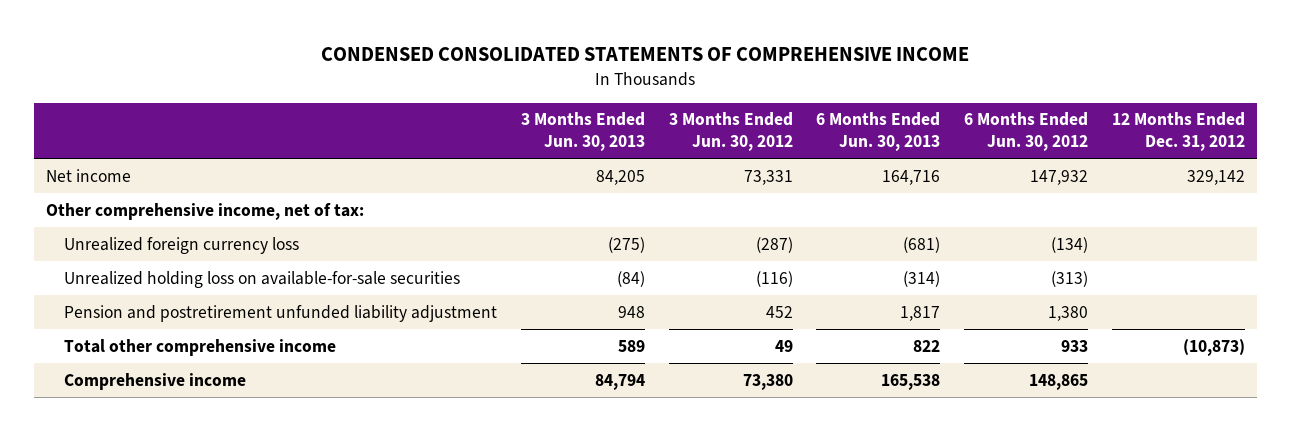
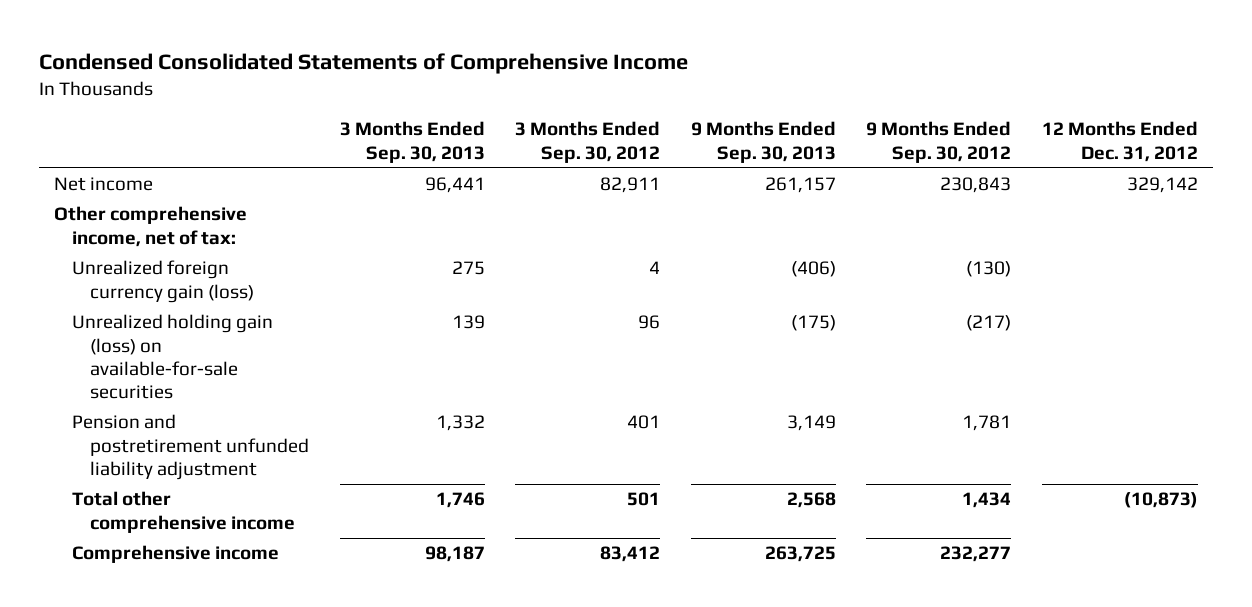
[321,47,970,62] CONDENSED CONSOLIDATED STATEMENTS OF COMPREHENSIVE INCOME -> [38,52,688,74] Condensed Consolidated Statements of Comprehensive Income
[520,112,645,152] 3 Months Ended Jun. 30, 2013 -> none
[668,112,793,152] 3 Months Ended Jun. 30, 2012 -> none
[816,112,941,152] 6 Months Ended Jun. 30, 2013 -> none
[964,112,1089,152] 6 Months Ended Jun. 30, 2012 -> none
none -> [339,121,485,163] 3 Months Ended Sep. 30, 2013
none -> [515,121,661,163] 3 Months Ended Sep. 30, 2012
none -> [690,121,836,163] 9 Months Ended Sep. 30, 2013
none -> [866,121,1012,163] 9 Months Ended Sep. 30, 2012
[63,236,299,254] Unrealized foreign currency loss -> [72,260,255,303] Unrealized foreign currency gain (loss)
[63,270,460,288] Unrealized holding loss on available-for-sale securities -> [72,314,274,400] Unrealized holding gain (loss) on available-for-sale securities

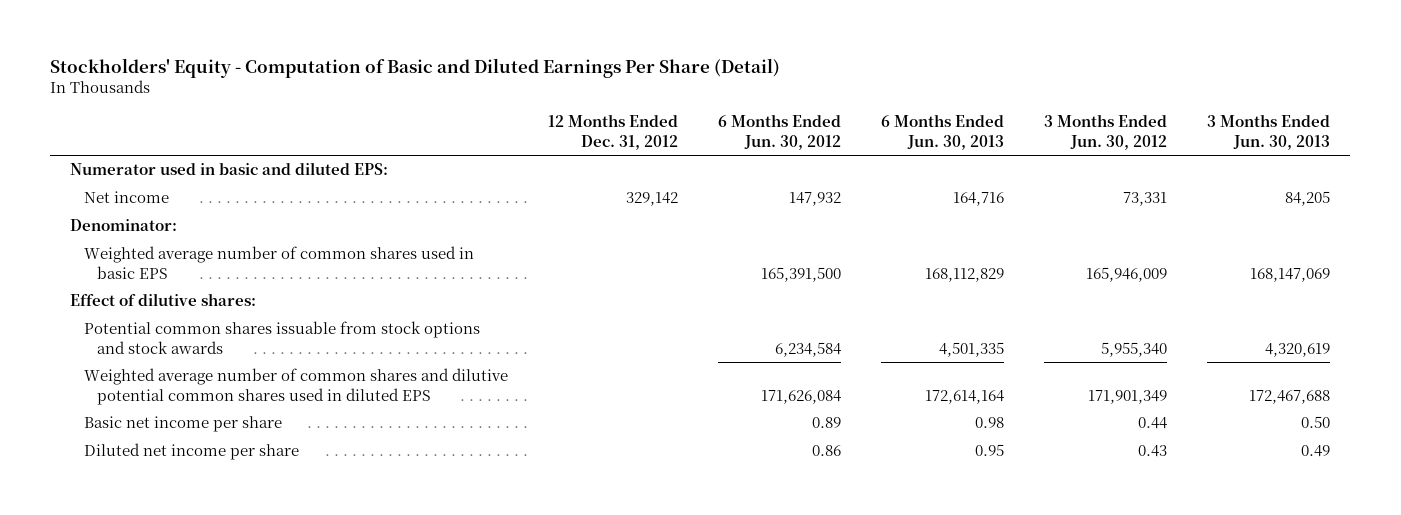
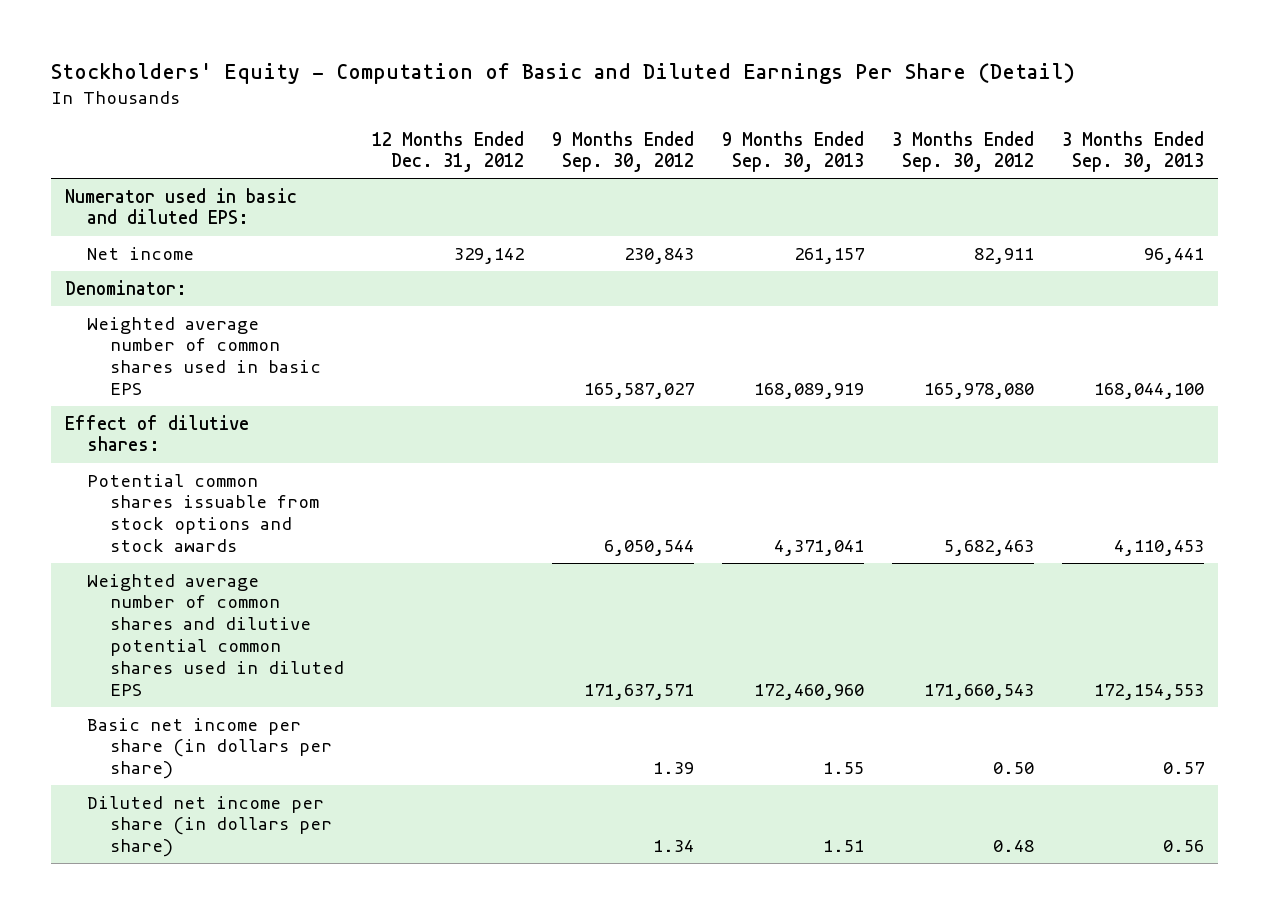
[717,114,841,150] 6 Months Ended Jun. 30, 2012 -> none
[881,114,1005,150] 6 Months Ended Jun. 30, 2013 -> none
[1044,114,1168,150] 3 Months Ended Jun. 30, 2012 -> none
[1207,114,1331,150] 3 Months Ended Jun. 30, 2013 -> none
none -> [551,130,694,173] 9 Months Ended Sep. 30, 2012
none -> [722,130,865,173] 9 Months Ended Sep. 30, 2013
none -> [892,130,1035,173] 3 Months Ended Sep. 30, 2012
none -> [1062,130,1205,173] 3 Months Ended Sep. 30, 2013
[83,416,282,433] Basic net income per share -> [87,717,332,780] Basic net income per share (in dollars per share)
[83,443,299,461] Diluted net income per share -> [87,795,332,858] Diluted net income per share (in dollars per share)

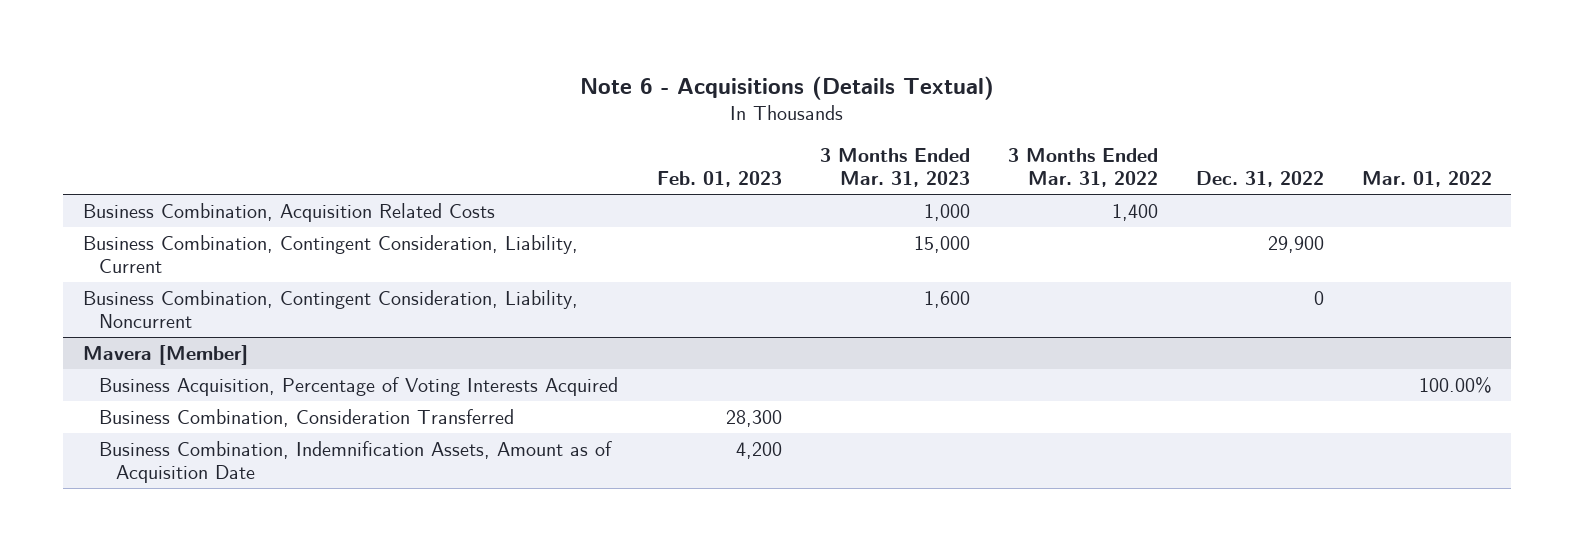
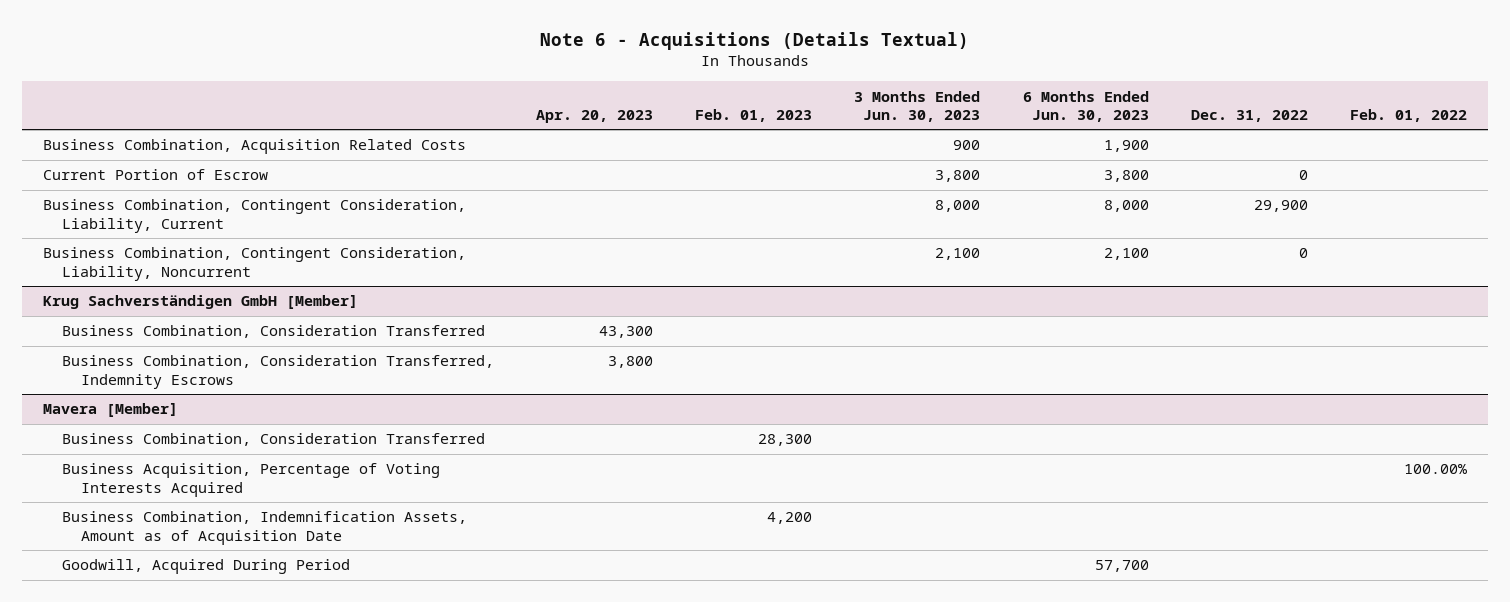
[819,148,970,188] 3 Months Ended Mar. 31, 2023 -> none
[1007,148,1158,188] 3 Months Ended Mar. 31, 2022 -> none
[1362,171,1493,188] Mar. 01, 2022 -> none
none -> [536,109,654,123] Apr. 20, 2023
none -> [854,90,981,122] 3 Months Ended Jun. 30, 2023
none -> [1022,90,1149,122] 6 Months Ended Jun. 30, 2023
none -> [1349,108,1467,122] Feb. 01, 2022
none -> [43,169,269,181] Current Portion of Escrow
none -> [43,295,359,310] Krug Sachverständigen GmbH [Member]
none -> [62,325,486,339] Business Combination, Consideration Transferred
none -> [62,355,495,389] Business Combination, Consideration Transferred, Indemnity Escrows
[99,376,619,396] Business Acquisition, Percentage of Voting Interests Acquired -> [62,463,441,497] Business Acquisition, Percentage of Voting Interests Acquired
none -> [62,559,351,575] Goodwill, Acquired During Period

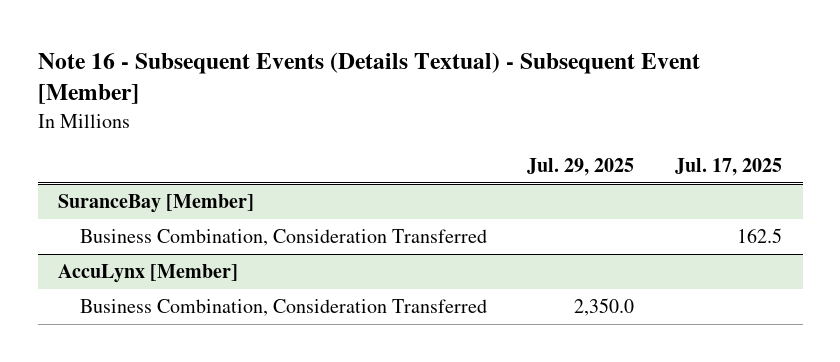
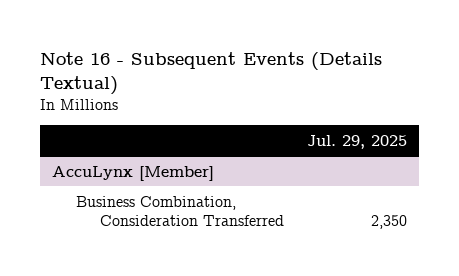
[37,51,700,105] Note 16 - Subsequent Events (Details Textual) - Subsequent Event [Member] -> [40,51,383,95] Note 16 - Subsequent Events (Details Textual)
[675,158,783,177] Jul. 17, 2025 -> none
[57,194,254,214] SuranceBay [Member] -> none
[79,229,487,247] Business Combination, Consideration Transferred -> none
[574,298,635,317] 2,350.0 -> [371,215,408,230] 2,350

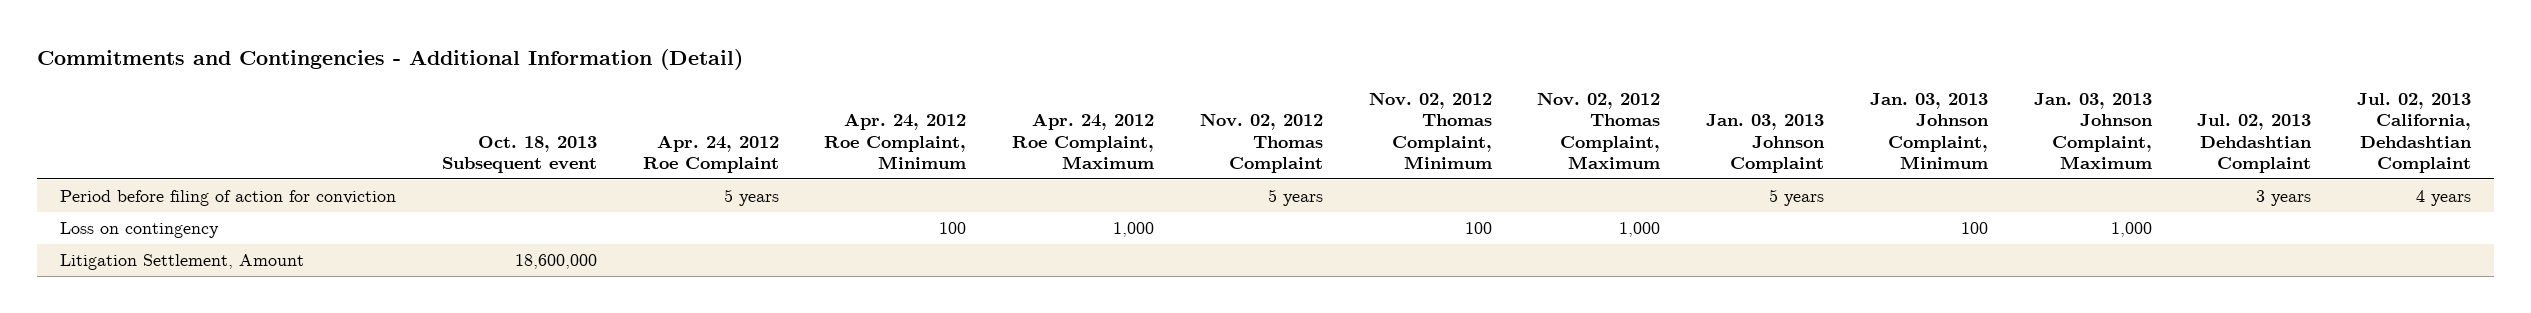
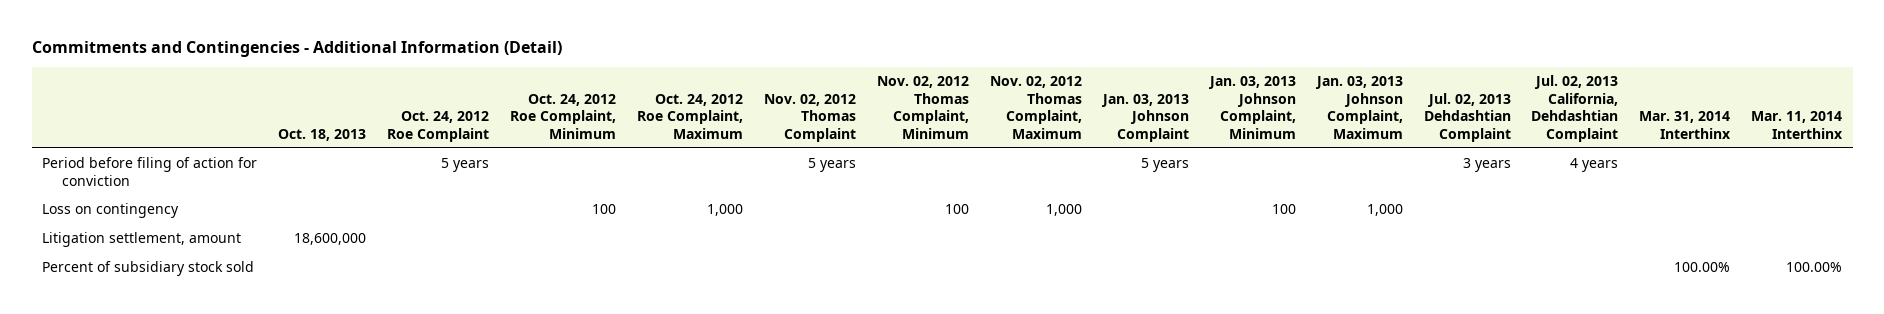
[442,135,598,173] Oct. 18, 2013 Subsequent event -> none
[642,134,779,173] Apr. 24, 2012 Roe Complaint -> none
[824,113,967,169] Apr. 24, 2012 Roe Complaint, Minimum -> none
[1012,113,1155,169] Apr. 24, 2012 Roe Complaint, Maximum -> none
none -> [277,128,366,141] Oct. 18, 2013
none -> [386,111,489,142] Oct. 24, 2012 Roe Complaint
none -> [509,93,616,139] Oct. 24, 2012 Roe Complaint, Minimum
none -> [636,93,743,139] Oct. 24, 2012 Roe Complaint, Maximum
none -> [1639,111,1732,139] Mar. 31, 2014 Interthinx
none -> [1751,111,1844,139] Mar. 11, 2014 Interthinx
[60,254,305,271] Litigation Settlement, Amount -> [42,232,242,248] Litigation settlement, amount
none -> [42,261,255,277] Percent of subsidiary stock sold

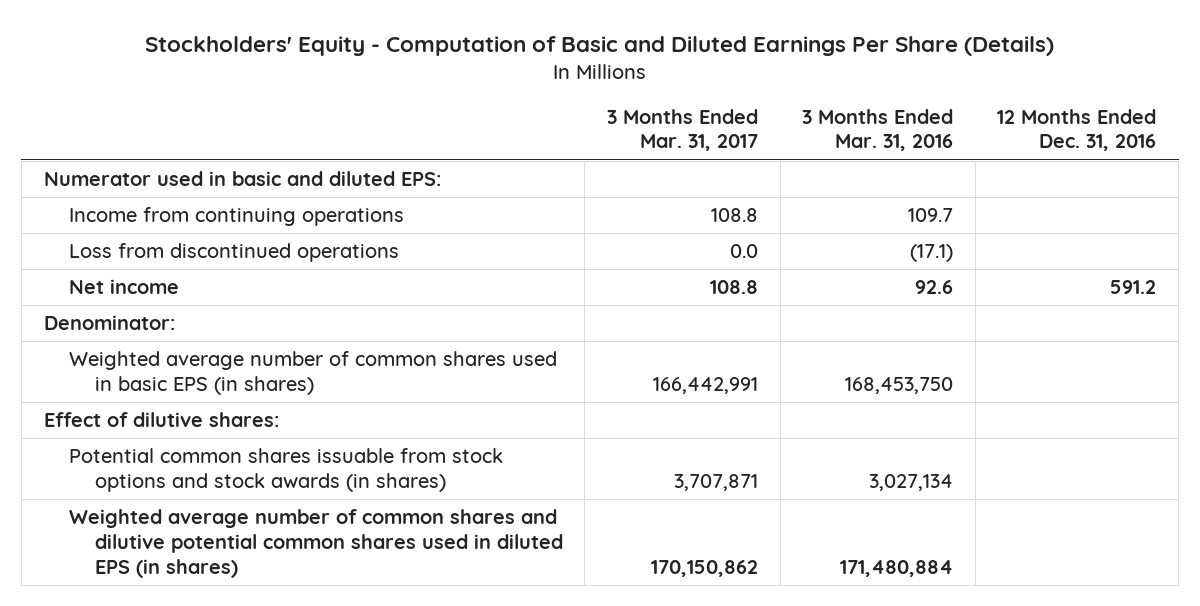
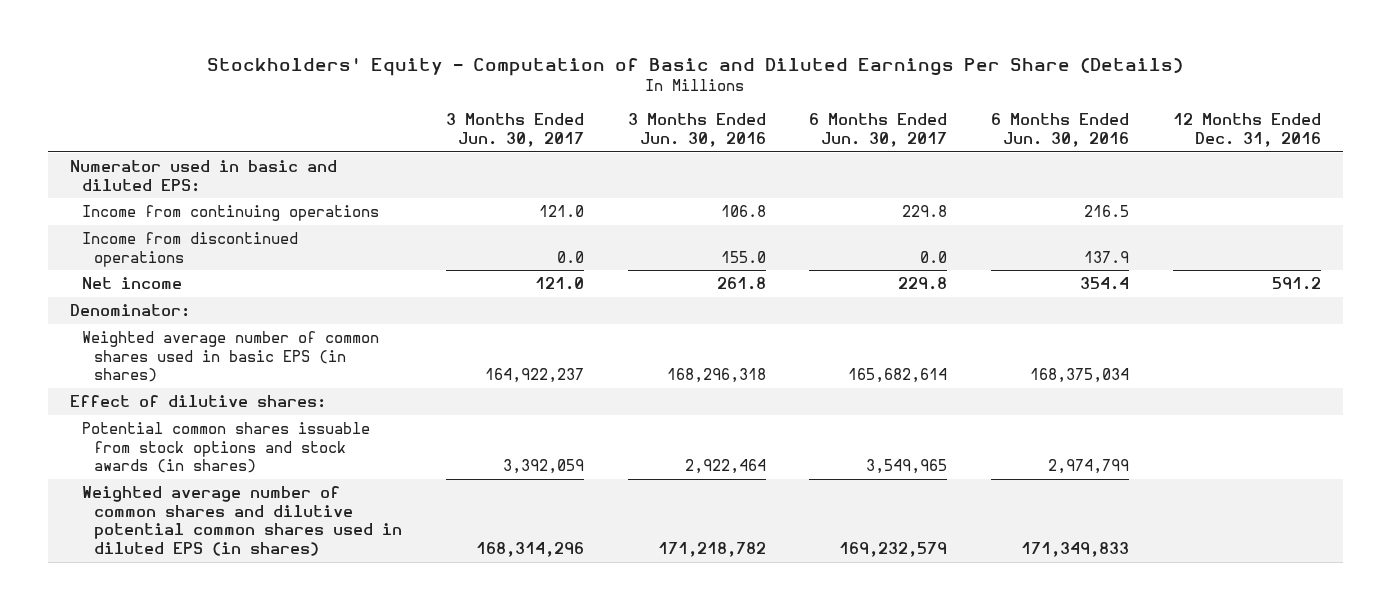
[606,108,758,152] 3 Months Ended Mar. 31, 2017 -> none
[802,108,954,152] 3 Months Ended Mar. 31, 2016 -> none
none -> [445,113,584,148] 3 Months Ended Jun. 30, 2017
none -> [627,113,766,148] 3 Months Ended Jun. 30, 2016
none -> [809,113,948,148] 6 Months Ended Jun. 30, 2017
none -> [991,113,1130,148] 6 Months Ended Jun. 30, 2016
[69,243,400,263] Loss from discontinued operations -> [82,232,299,267] Income from discontinued operations

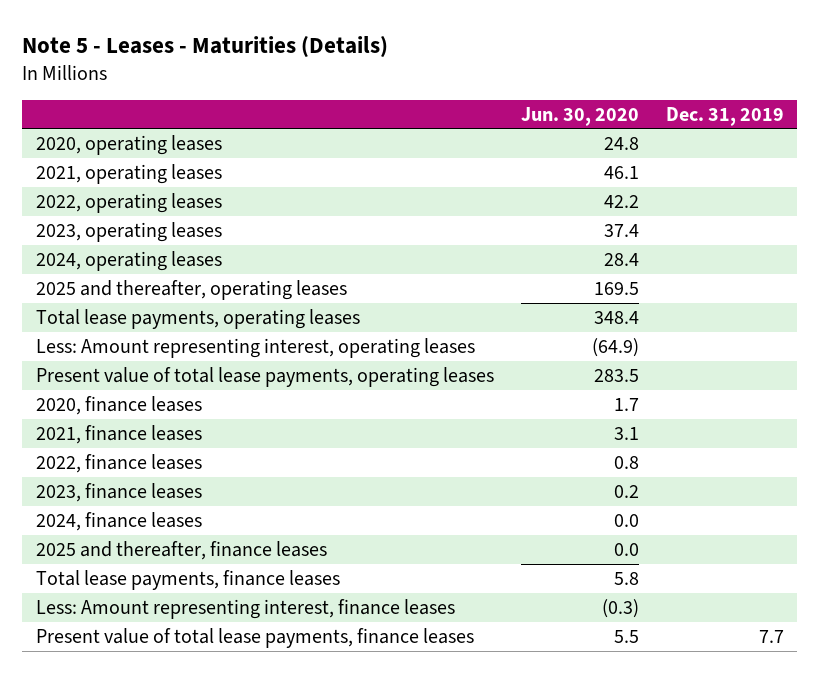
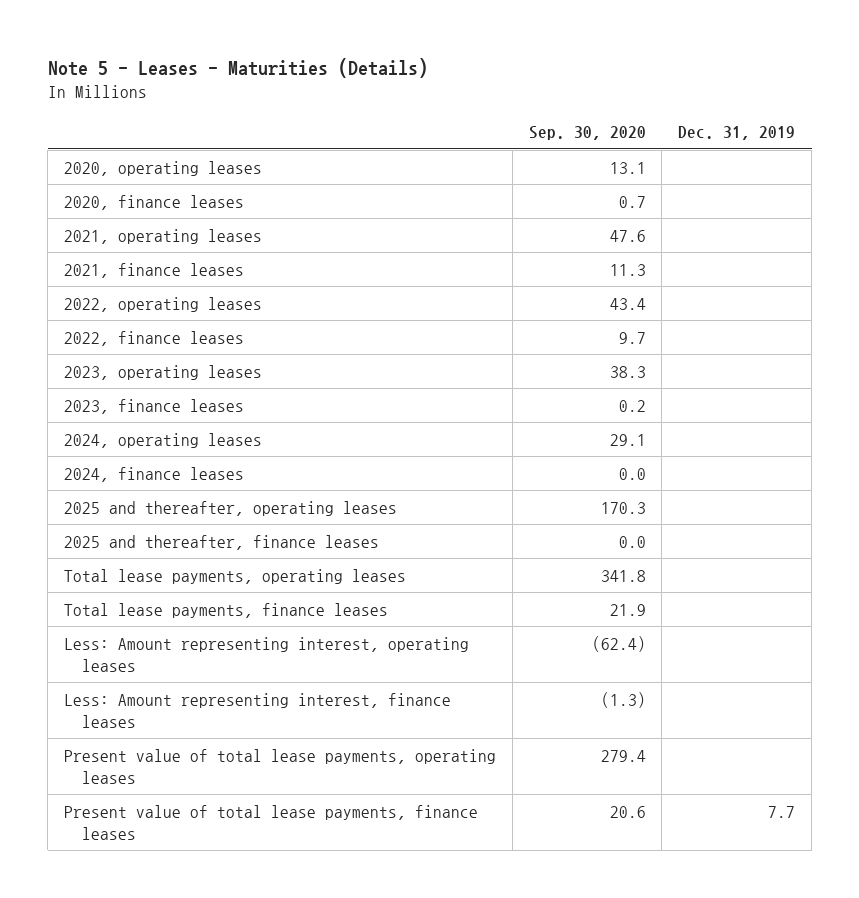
[520,106,639,126] Jun. 30, 2020 -> none
none -> [528,126,646,141] Sep. 30, 2020
[35,163,222,184] 2021, operating leases -> [63,228,262,244] 2021, operating leases
[35,192,222,213] 2022, operating leases -> [63,296,262,312] 2022, operating leases
[35,221,222,242] 2023, operating leases -> [63,364,262,380] 2023, operating leases
[35,250,222,271] 2024, operating leases -> [63,432,262,448] 2024, operating leases
[35,279,347,300] 2025 and thereafter, operating leases -> [63,500,397,516] 2025 and thereafter, operating leases
[35,308,360,329] Total lease payments, operating leases -> [63,568,406,584] Total lease payments, operating leases
[35,337,475,358] Less: Amount representing interest, operating leases -> [63,636,469,672] Less: Amount representing interest, operating leases
[35,366,494,387] Present value of total lease payments, operating leases -> [63,748,496,784] Present value of total lease payments, operating leases

